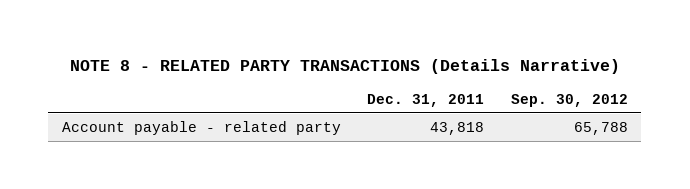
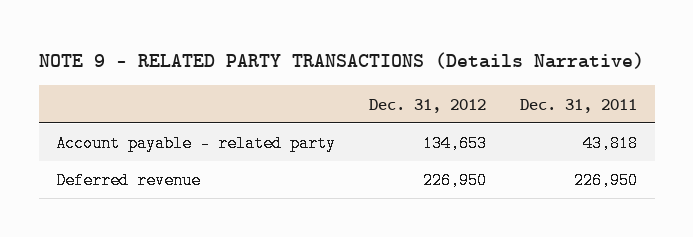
[69,58,620,74] NOTE 8 - RELATED PARTY TRANSACTIONS (Details Narrative) -> [38,52,644,70] NOTE 9 - RELATED PARTY TRANSACTIONS (Details Narrative)
[511,93,629,107] Sep. 30, 2012 -> none
none -> [369,98,487,113] Dec. 31, 2012
none -> [56,172,202,190] Deferred revenue

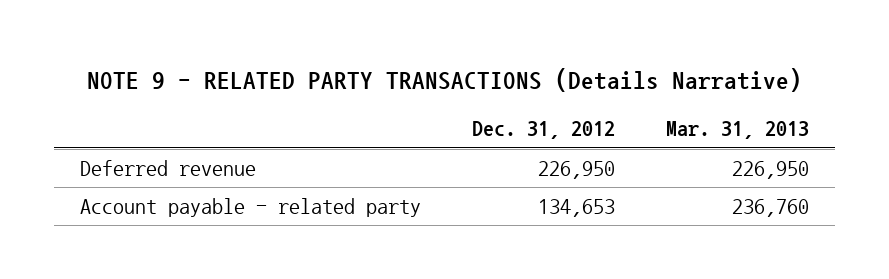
[520,98,638,113] Dec. 31, 2011 -> none
none -> [666,121,810,140] Mar. 31, 2013
[56,135,337,153] Account payable - related party -> [79,197,421,217] Account payable - related party

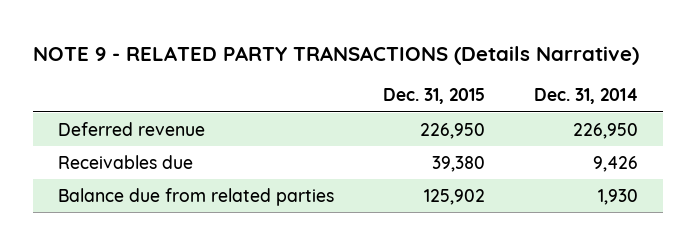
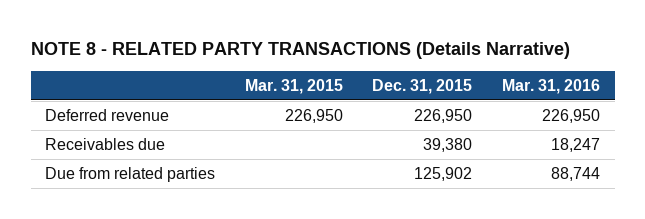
[33,45,640,65] NOTE 9 - RELATED PARTY TRANSACTIONS (Details Narrative) -> [30,42,570,60] NOTE 8 - RELATED PARTY TRANSACTIONS (Details Narrative)
[533,88,638,105] Dec. 31, 2014 -> none
none -> [244,78,343,94] Mar. 31, 2015
none -> [501,78,600,94] Mar. 31, 2016
[57,187,334,206] Balance due from related parties -> [45,166,216,182] Due from related parties

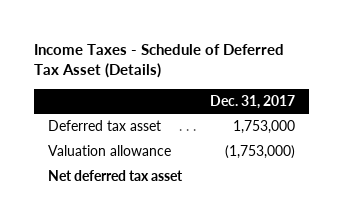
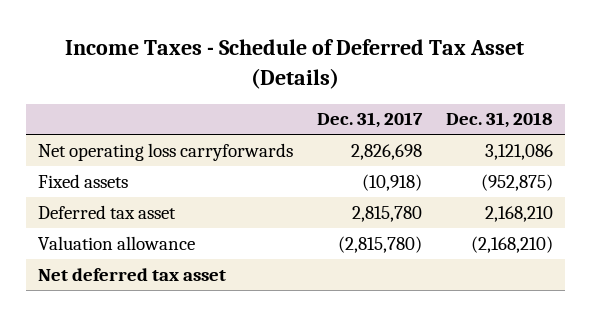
none -> [445,112,553,129] Dec. 31, 2018
none -> [37,142,293,161] Net operating loss carryforwards
none -> [37,173,128,188] Fixed assets
[233,120,296,135] 1,753,000 -> [351,205,422,222] 2,815,780
[225,145,296,160] (1,753,000) -> [337,235,422,253] (2,815,780)

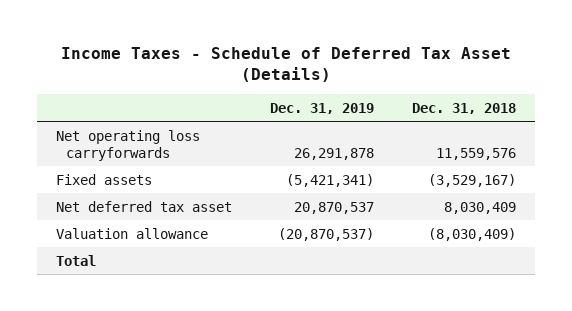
[316,112,423,129] Dec. 31, 2017 -> none
none -> [269,102,374,114] Dec. 31, 2019
[484,143,553,160] 3,121,086 -> [435,147,516,160] 11,559,576
[480,173,553,191] (952,875) -> [427,173,516,187] (3,529,167)
[37,204,176,219] Deferred tax asset -> [56,200,233,212] Net deferred tax asset
[484,205,553,222] 2,168,210 -> [443,201,516,214] 8,030,409
[470,235,553,253] (2,168,210) -> [427,227,516,241] (8,030,409)
[37,267,226,281] Net deferred tax asset -> [56,254,97,266] Total

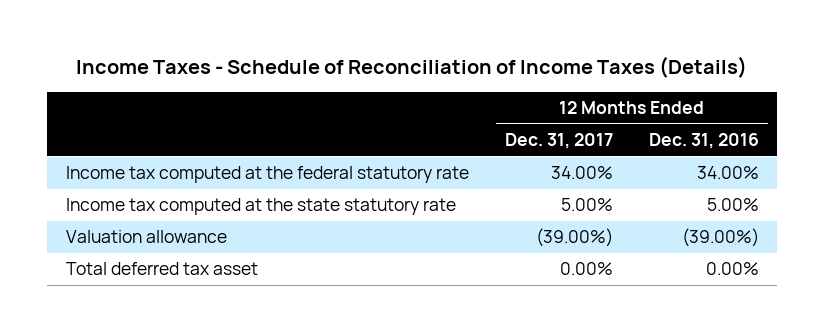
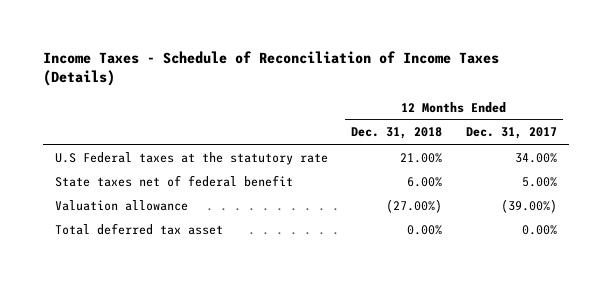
[648,132,759,149] Dec. 31, 2016 -> none
none -> [351,127,443,140] Dec. 31, 2018
[65,166,469,184] Income tax computed at the federal statutory rate -> [54,151,328,165] U.S Federal taxes at the statutory rate
[65,198,456,216] Income tax computed at the state statutory rate -> [54,174,293,187] State taxes net of federal benefit

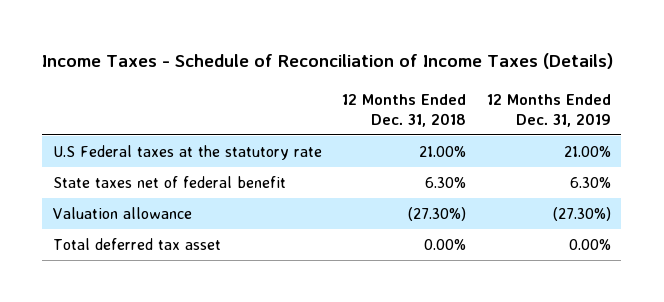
[465,127,557,140] Dec. 31, 2017 -> none
none -> [486,93,611,127] 12 Months Ended Dec. 31, 2019
[407,176,443,187] 6.00% -> [425,177,467,189] 6.30%
[386,198,443,213] (27.00%) -> [408,207,467,222] (27.30%)

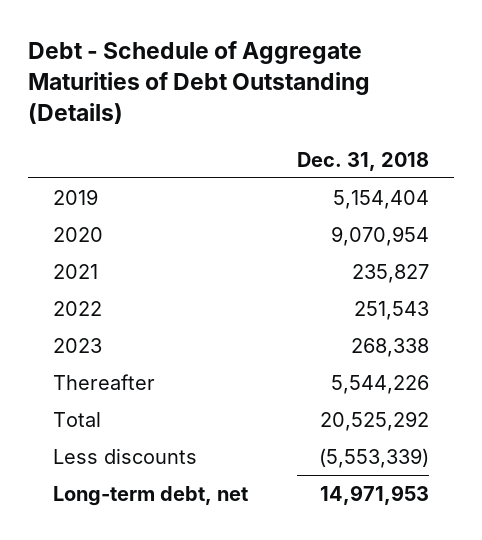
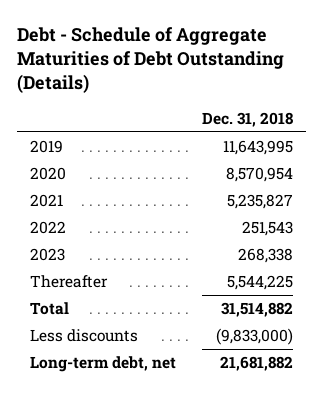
[333,189,430,209] 5,154,404 -> [222,140,293,156] 11,643,995
[331,225,430,246] 9,070,954 -> [225,167,293,183] 8,570,954
[352,263,430,283] 235,827 -> [226,194,293,210] 5,235,827
[331,374,430,394] 5,544,226 -> [226,275,293,291] 5,544,225
[320,410,430,431] 20,525,292 -> [220,302,293,318] 31,514,882
[319,447,430,468] (5,553,339) -> [215,328,293,346] (9,833,000)
[320,484,430,505] 14,971,953 -> [219,356,293,372] 21,681,882

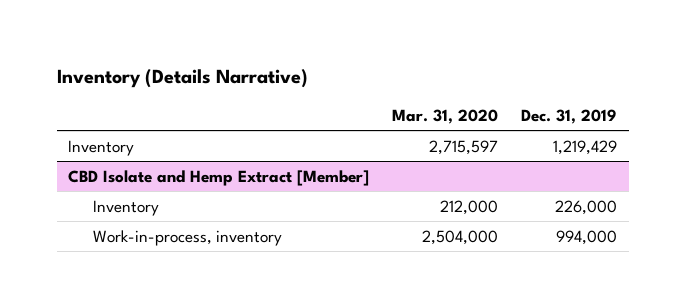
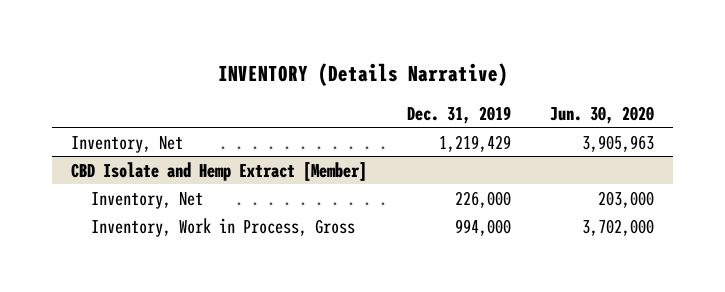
[56,69,308,89] Inventory (Details Narrative) -> [217,62,508,86] INVENTORY (Details Narrative)
[392,108,499,124] Mar. 31, 2020 -> none
none -> [549,105,654,124] Jun. 30, 2020
[68,139,135,156] Inventory -> [71,135,184,153] Inventory, Net
[93,199,160,216] Inventory -> [90,191,203,209] Inventory, Net
[93,229,283,246] Work-in-process, inventory -> [90,217,355,237] Inventory, Work in Process, Gross

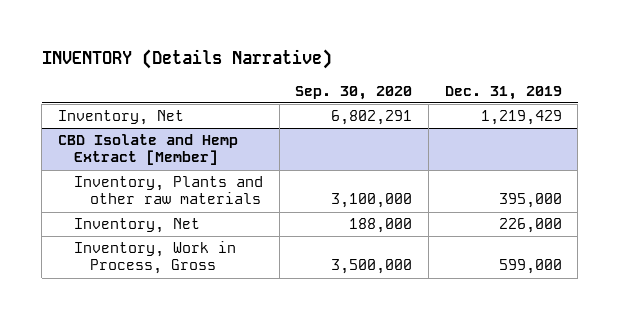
[549,105,654,124] Jun. 30, 2020 -> none
none -> [295,85,413,100] Sep. 30, 2020
none -> [74,176,264,205] Inventory, Plants and other raw materials
[454,218,511,236] 994,000 -> [498,259,562,275] 599,000

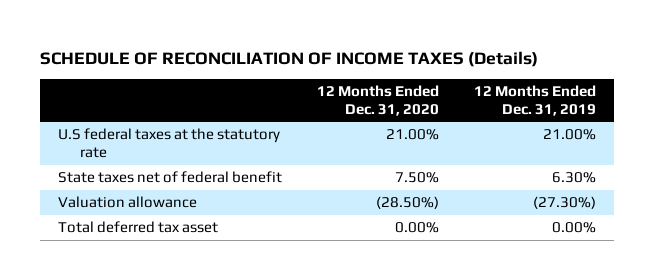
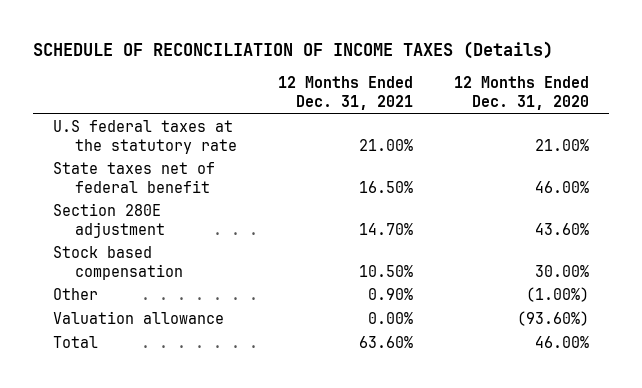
[474,84,597,116] 12 Months Ended Dec. 31, 2019 -> none
none -> [277,76,413,111] 12 Months Ended Dec. 31, 2021
[395,172,440,184] 7.50% -> [534,181,589,194] 46.00%
none -> [53,203,166,239] Section 280E adjustment
none -> [53,246,184,281] Stock based compensation
none -> [53,288,99,301] Other
[376,196,440,210] (28.50%) -> [516,311,589,327] (93.60%)
[57,221,218,234] Total deferred tax asset -> [53,336,99,349] Total
[395,222,440,234] 0.00% -> [534,336,589,349] 46.00%

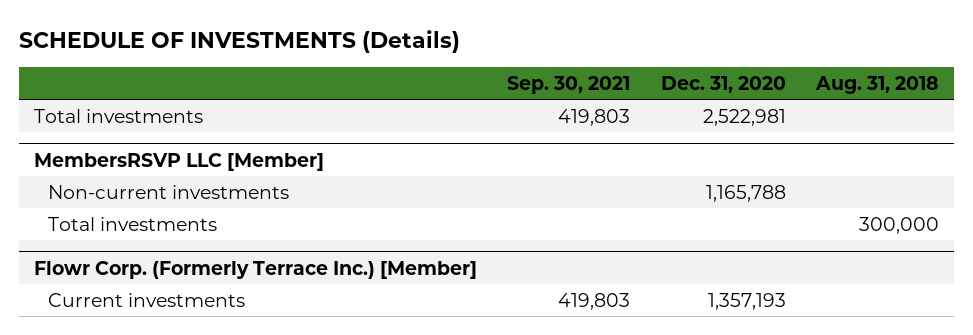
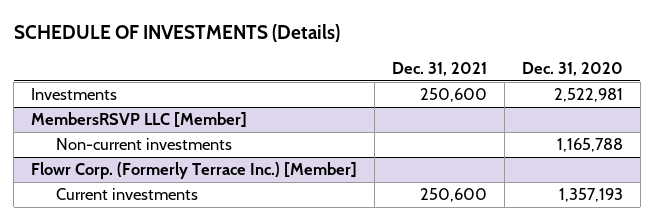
[507,75,631,94] Sep. 30, 2021 -> none
[814,75,939,94] Aug. 31, 2018 -> none
none -> [391,61,487,76] Dec. 31, 2021
[33,108,203,123] Total investments -> [31,88,118,101] Investments
[48,216,218,231] Total investments -> none

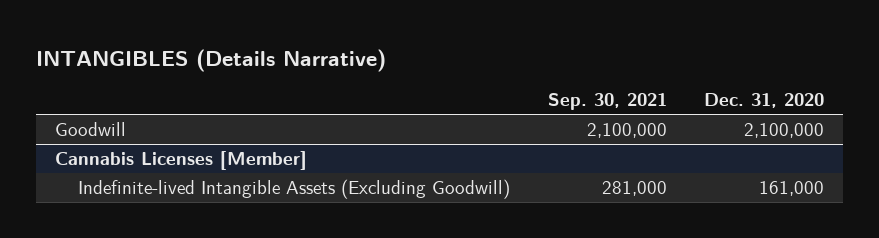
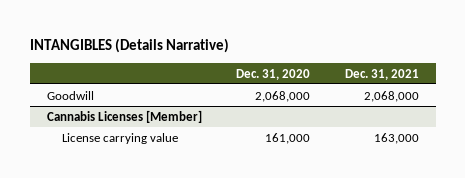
[547,93,667,111] Sep. 30, 2021 -> none
none -> [344,68,419,80] Dec. 31, 2021
[744,123,825,139] 2,100,000 -> [255,90,311,102] 2,068,000
[77,179,510,200] Indefinite-lived Intangible Assets (Excluding Goodwill) -> [61,132,178,144] License carrying value

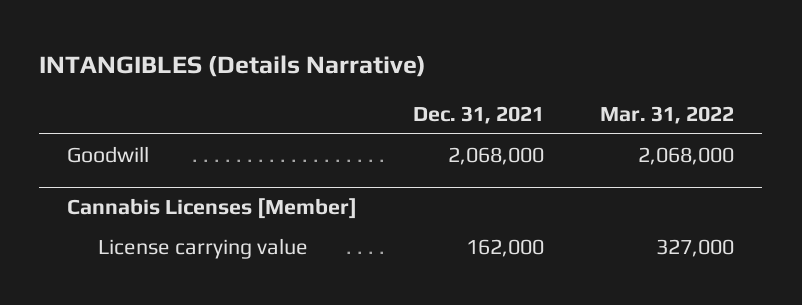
[236,68,311,80] Dec. 31, 2020 -> none
none -> [600,106,735,125] Mar. 31, 2022
[373,132,419,144] 163,000 -> [466,238,545,257] 162,000

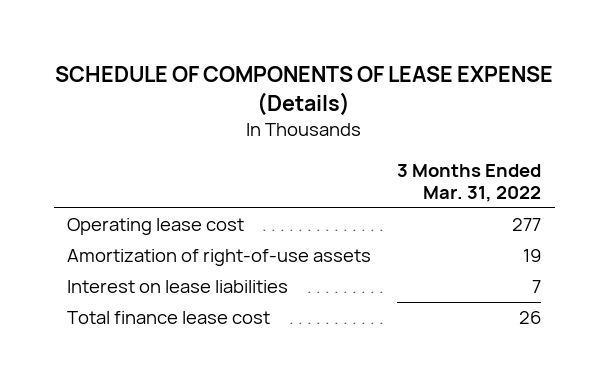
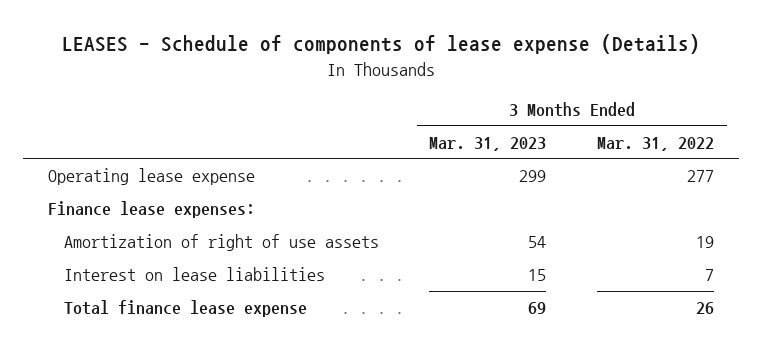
[55,66,554,117] SCHEDULE OF COMPONENTS OF LEASE EXPENSE (Details) -> [61,34,700,55] LEASES - Schedule of components of lease expense (Details)
none -> [429,136,547,151] Mar. 31, 2023
[66,218,244,236] Operating lease cost -> [47,168,255,186] Operating lease expense
none -> [47,201,255,219] Finance lease expenses:
[66,249,371,267] Amortization of right-of-use assets -> [63,234,379,252] Amortization of right of use assets
[66,311,270,325] Total finance lease cost -> [63,300,307,318] Total finance lease expense

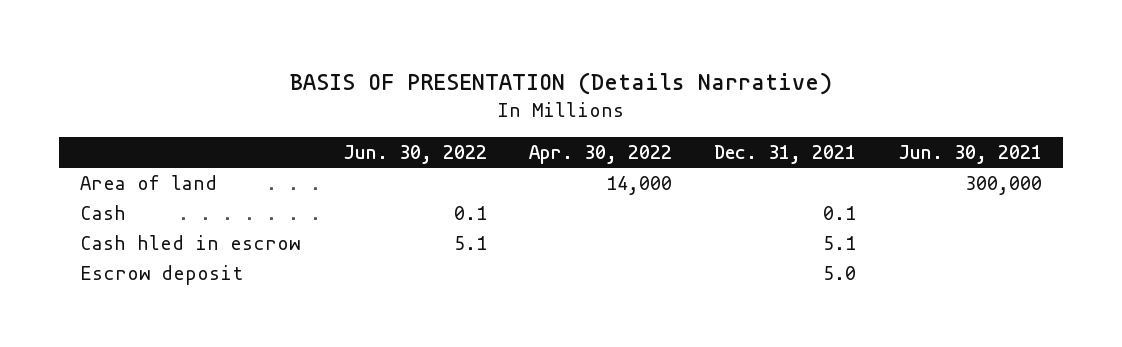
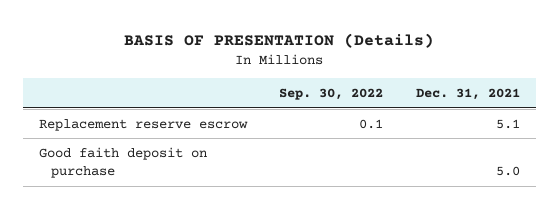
[290,72,833,96] BASIS OF PRESENTATION (Details Narrative) -> [124,33,435,49] BASIS OF PRESENTATION (Details)
[342,144,487,164] Jun. 30, 2022 -> none
[528,144,672,164] Apr. 30, 2022 -> none
[898,144,1043,164] Jun. 30, 2021 -> none
none -> [279,88,384,101] Sep. 30, 2022
[80,174,218,190] Area of land -> none
[80,204,127,220] Cash -> none
[80,234,301,250] Cash hled in escrow -> [39,118,249,131] Replacement reserve escrow
[80,264,244,285] Escrow deposit -> [39,146,208,179] Good faith deposit on purchase

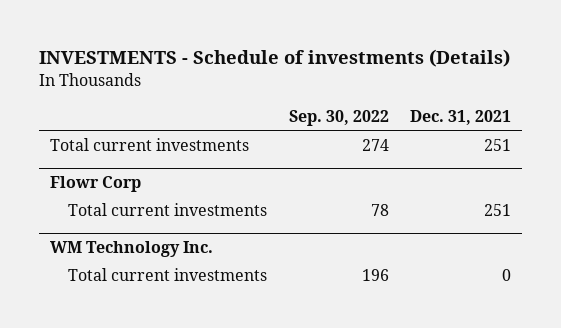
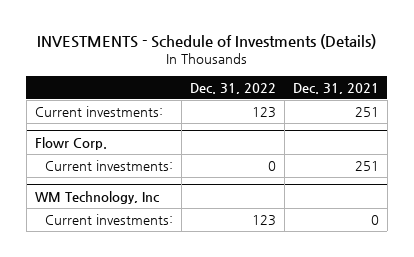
[39,49,511,68] INVESTMENTS - Schedule of investments (Details) -> [36,34,376,50] INVESTMENTS - Schedule of Investments (Details)
[288,109,389,126] Sep. 30, 2022 -> none
none -> [190,82,277,94] Dec. 31, 2022
[49,137,249,151] Total current investments -> [34,105,163,117] Current investments:
[49,176,141,193] Flowr Corp -> [34,136,107,150] Flowr Corp.
[68,202,268,216] Total current investments -> [45,159,174,171] Current investments:
[49,241,213,258] WM Technology Inc. -> [34,190,159,204] WM Technology, Inc
[68,267,268,281] Total current investments -> [45,213,174,225] Current investments:

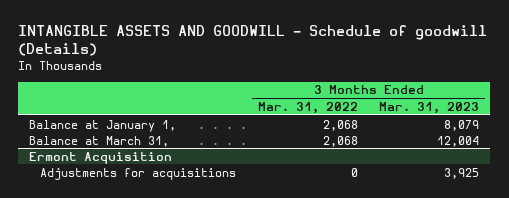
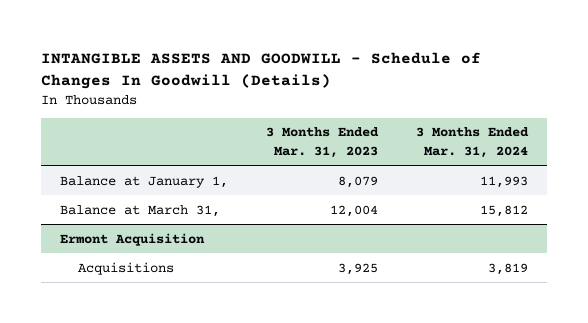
[18,25,488,57] INTANGIBLE ASSETS AND GOODWILL - Schedule of goodwill (Details) -> [40,51,481,89] INTANGIBLE ASSETS AND GOODWILL - Schedule of Changes In Goodwill (Details)
[257,101,358,114] Mar. 31, 2022 -> none
none -> [416,127,530,158] 3 Months Ended Mar. 31, 2024
[39,167,236,180] Adjustments for acquisitions -> [78,261,175,275] Acquisitions

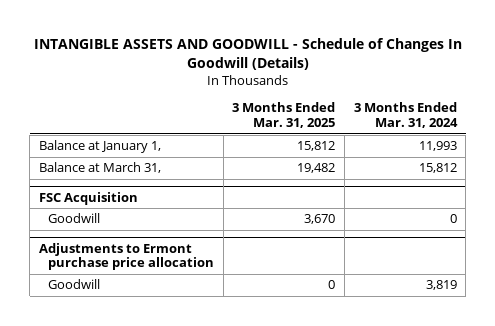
[266,127,380,158] 3 Months Ended Mar. 31, 2023 -> none
none -> [232,102,336,129] 3 Months Ended Mar. 31, 2025
none -> [38,191,138,205] FSC Acquisition
none -> [48,213,101,224] Goodwill
[60,232,206,246] Ermont Acquisition -> [38,242,215,271] Adjustments to Ermont purchase price allocation
[78,261,175,275] Acquisitions -> [48,279,101,290] Goodwill

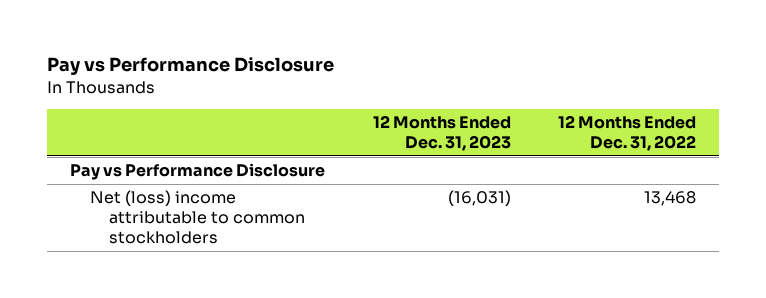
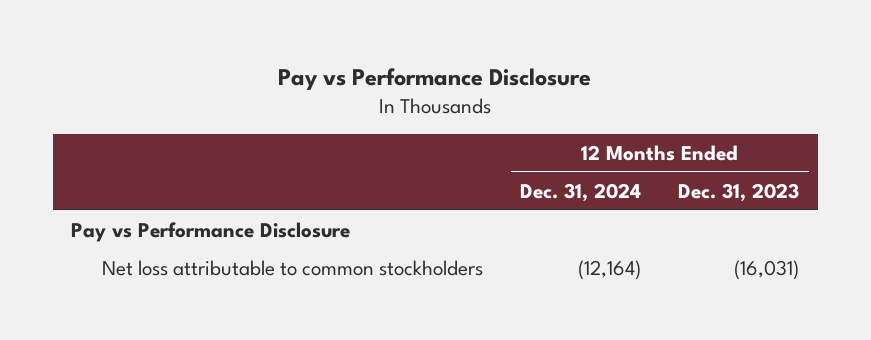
[557,115,696,151] 12 Months Ended Dec. 31, 2022 -> none
none -> [520,182,642,202] Dec. 31, 2024
[89,190,306,244] Net (loss) income attributable to common stockholders -> [102,259,484,276] Net loss attributable to common stockholders

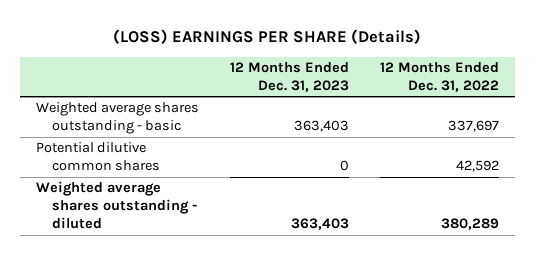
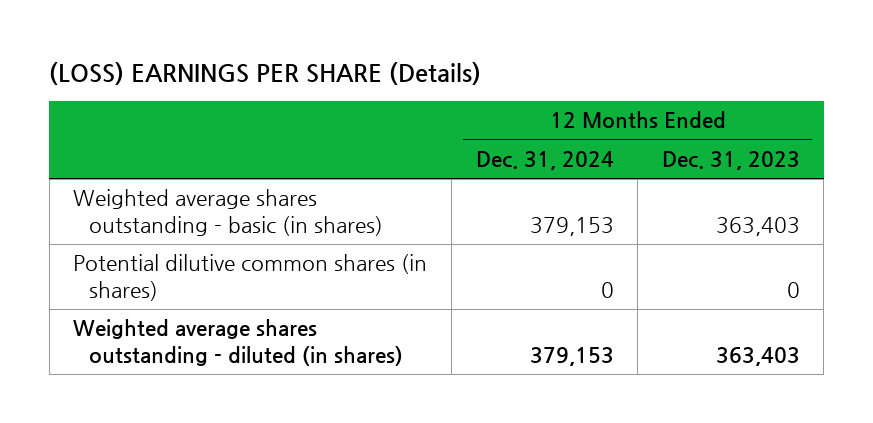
[380,61,500,92] 12 Months Ended Dec. 31, 2022 -> none
none -> [475,151,614,171] Dec. 31, 2024
[35,102,199,135] Weighted average shares outstanding - basic -> [73,189,384,236] Weighted average shares outstanding - basic (in shares)
[35,142,161,172] Potential dilutive common shares -> [73,254,428,301] Potential dilutive common shares (in shares)
[35,181,198,230] Weighted average shares outstanding - diluted -> [73,319,404,366] Weighted average shares outstanding - diluted (in shares)

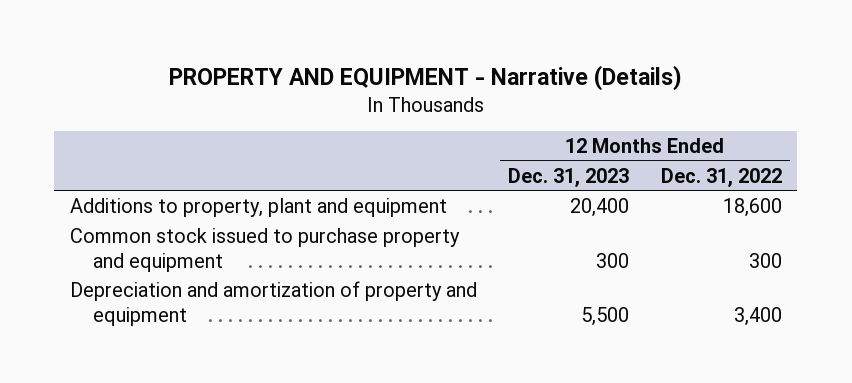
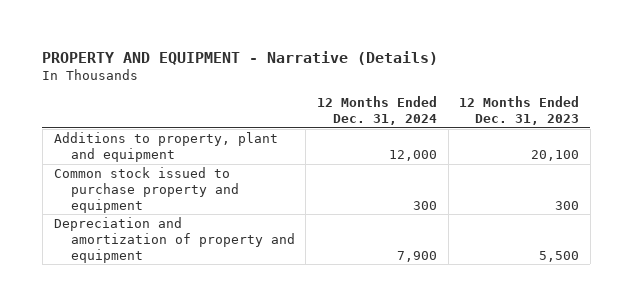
[660,167,782,187] Dec. 31, 2022 -> none
none -> [316,96,437,125] 12 Months Ended Dec. 31, 2024
[570,197,630,217] 20,400 -> [531,149,580,161] 20,100

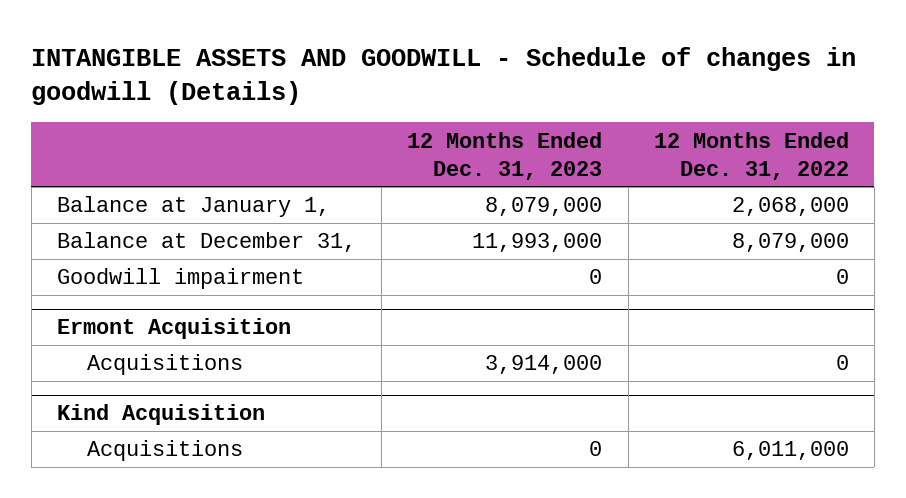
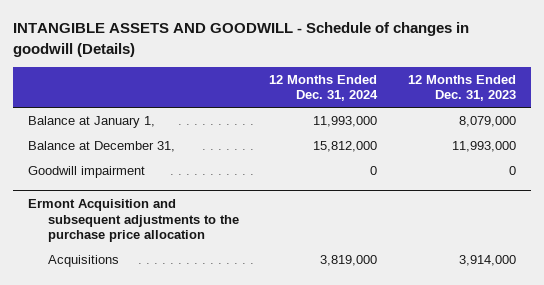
[653,131,849,180] 12 Months Ended Dec. 31, 2022 -> none
none -> [269,74,379,102] 12 Months Ended Dec. 31, 2024
[57,318,292,340] Ermont Acquisition -> [28,198,239,243] Ermont Acquisition and subsequent adjustments to the purchase price allocation
[57,404,266,426] Kind Acquisition -> none
[87,440,244,462] Acquisitions -> none

